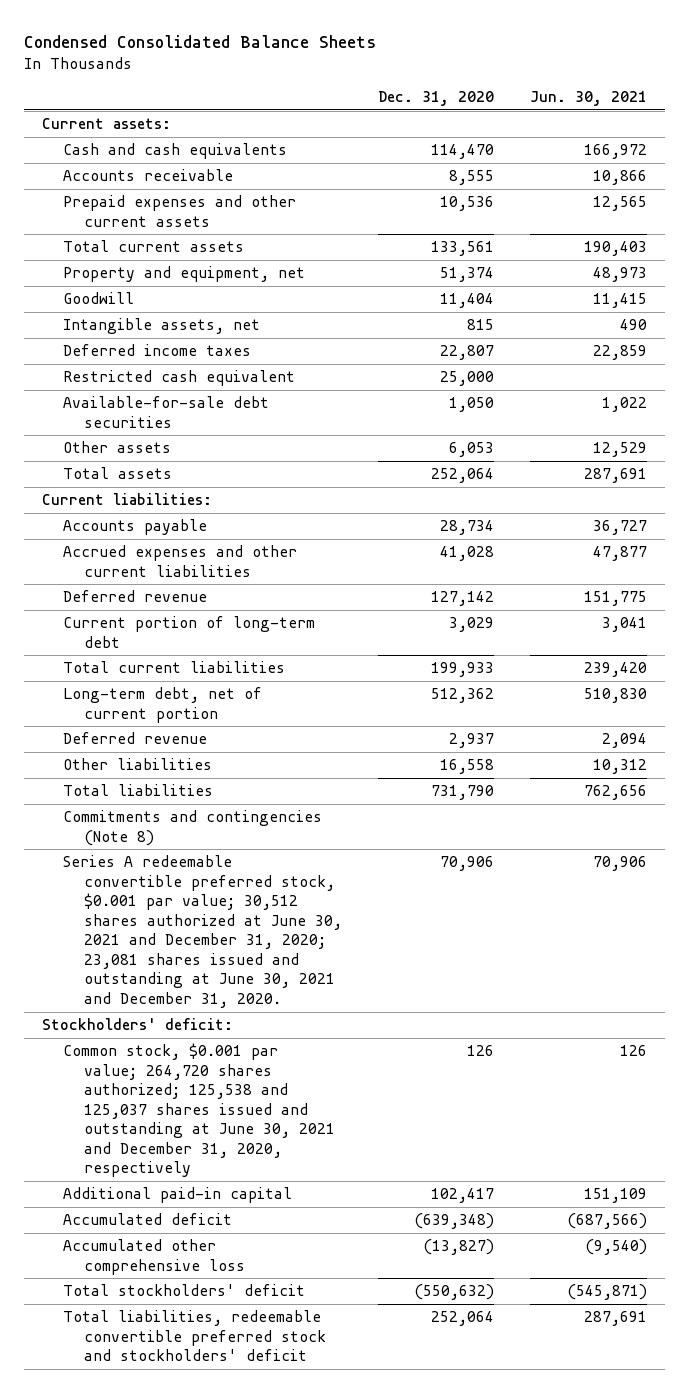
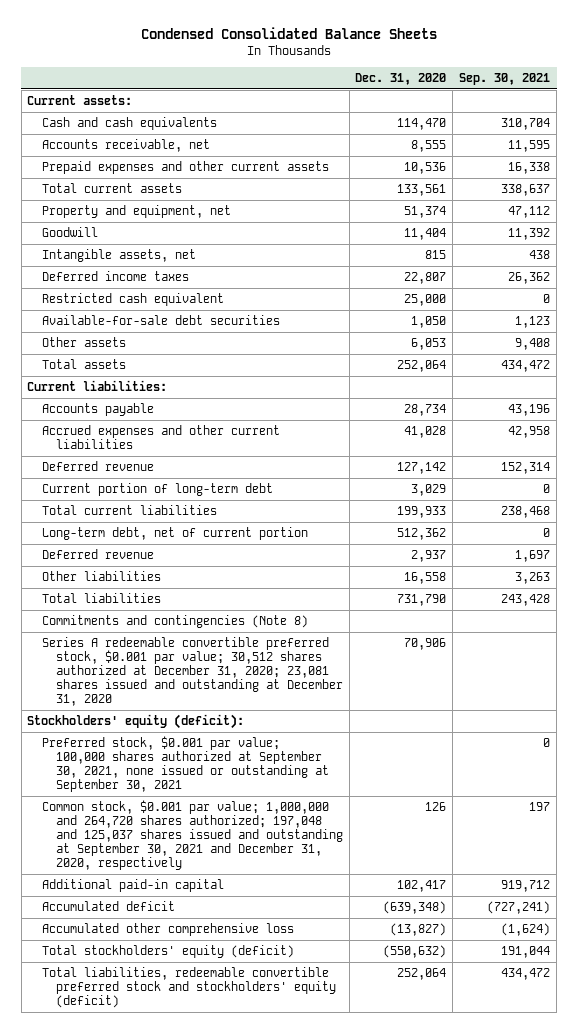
[530,91,648,107] Jun. 30, 2021 -> none
none -> [459,72,551,85] Sep. 30, 2021
[63,169,234,182] Accounts receivable -> [41,139,210,153] Accounts receivable, net
[63,855,343,1009] Series A redeemable convertible preferred stock, $0.001 par value; 30,512 shares authorized at June 30, 2021 and December 31, 2020; 23,081 shares issued and outstanding at June 30, 2021 and December 31, 2020. -> [41,637,343,707] Series A redeemable convertible preferred stock, $0.001 par value; 30,512 shares authorized at December 31, 2020; 23,081 shares issued and outstanding at December 31, 2020
[42,1018,234,1031] Stockholders' deficit: -> [27,714,245,730] Stockholders' equity (deficit):
none -> [41,736,329,793] Preferred stock, $0.001 par value; 100,000 shares authorized at September 30, 2021, none issued or outstanding at September 30, 2021
[63,1043,336,1178] Common stock, $0.001 par value; 264,720 shares authorized; 125,538 and 125,037 shares issued and outstanding at June 30, 2021 and December 31, 2020, respectively -> [41,800,343,871] Common stock, $0.001 par value; 1,000,000 and 264,720 shares authorized; 197,048 and 125,037 shares issued and outstanding at September 30, 2021 and December 31, 2020, respectively
[63,1284,306,1297] Total stockholders' deficit -> [41,945,294,959] Total stockholders' equity (deficit)
[63,1310,327,1362] Total liabilities, redeemable convertible preferred stock and stockholders' deficit -> [41,967,336,1009] Total liabilities, redeemable convertible preferred stock and stockholders' equity (deficit)

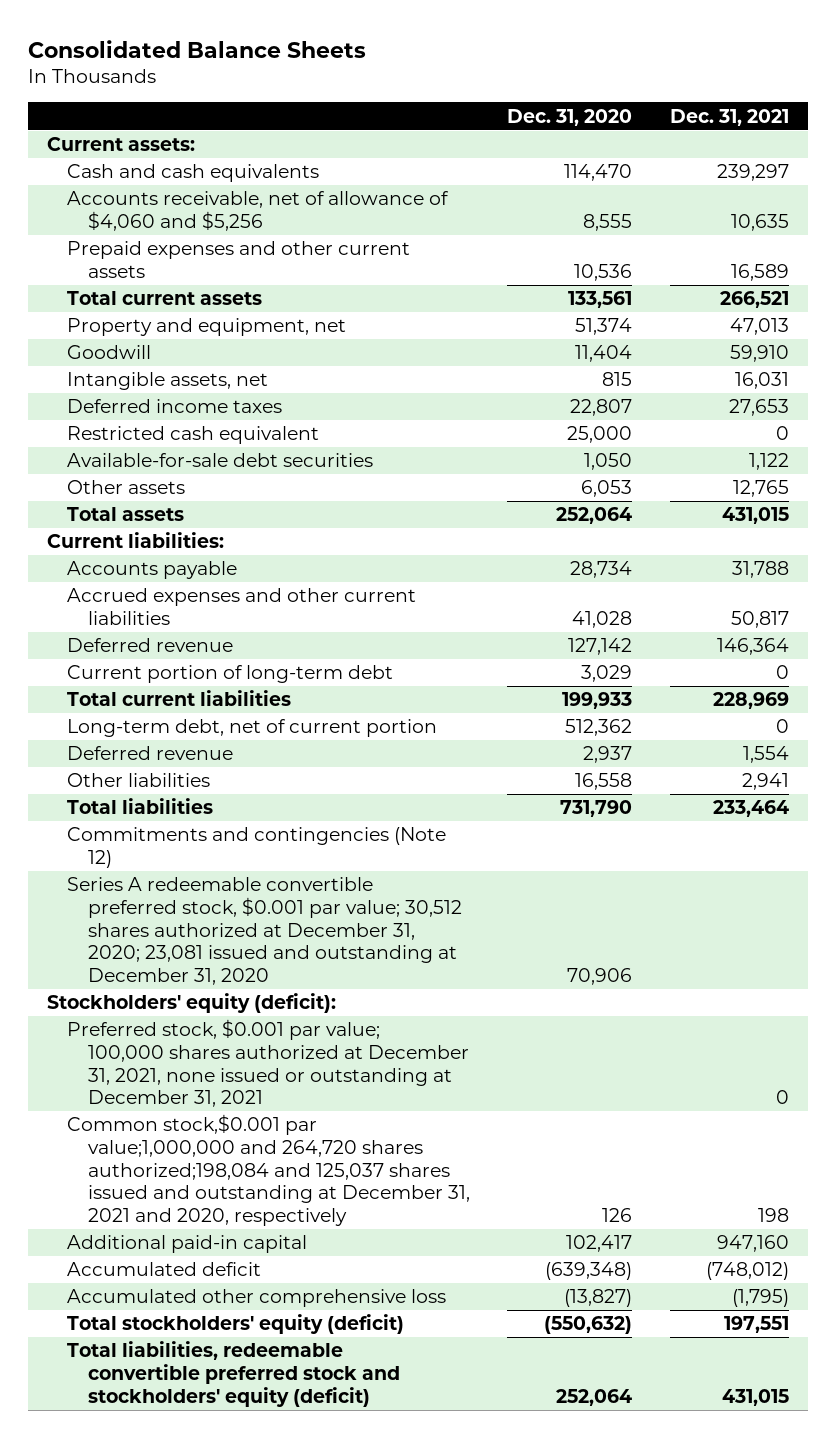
[140,27,437,40] Condensed Consolidated Balance Sheets -> [28,39,367,58] Consolidated Balance Sheets
[459,72,551,85] Sep. 30, 2021 -> none
none -> [669,108,789,126] Dec. 31, 2021
[41,139,210,153] Accounts receivable, net -> [67,191,450,231] Accounts receivable, net of allowance of $4,060 and $5,256
[41,615,308,629] Commitments and contingencies (Note 8) -> [67,827,447,868] Commitments and contingencies (Note 12)
[41,637,343,707] Series A redeemable convertible preferred stock, $0.001 par value; 30,512 shares authorized at December 31, 2020; 23,081 shares issued and outstanding at December 31, 2020 -> [67,877,462,986] Series A redeemable convertible preferred stock, $0.001 par value; 30,512 shares authorized at December 31, 2020; 23,081 issued and outstanding at December 31, 2020
[41,736,329,793] Preferred stock, $0.001 par value; 100,000 shares authorized at September 30, 2021, none issued or outstanding at September 30, 2021 -> [67,1019,469,1108] Preferred stock, $0.001 par value; 100,000 shares authorized at December 31, 2021, none issued or outstanding at December 31, 2021
[41,800,343,871] Common stock, $0.001 par value; 1,000,000 and 264,720 shares authorized; 197,048 and 125,037 shares issued and outstanding at September 30, 2021 and December 31, 2020, respectively -> [67,1114,470,1227] Common stock,$0.001 par value;1,000,000 and 264,720 shares authorized;198,084 and 125,037 shares issued and outstanding at December 31, 2021 and 2020, respectively

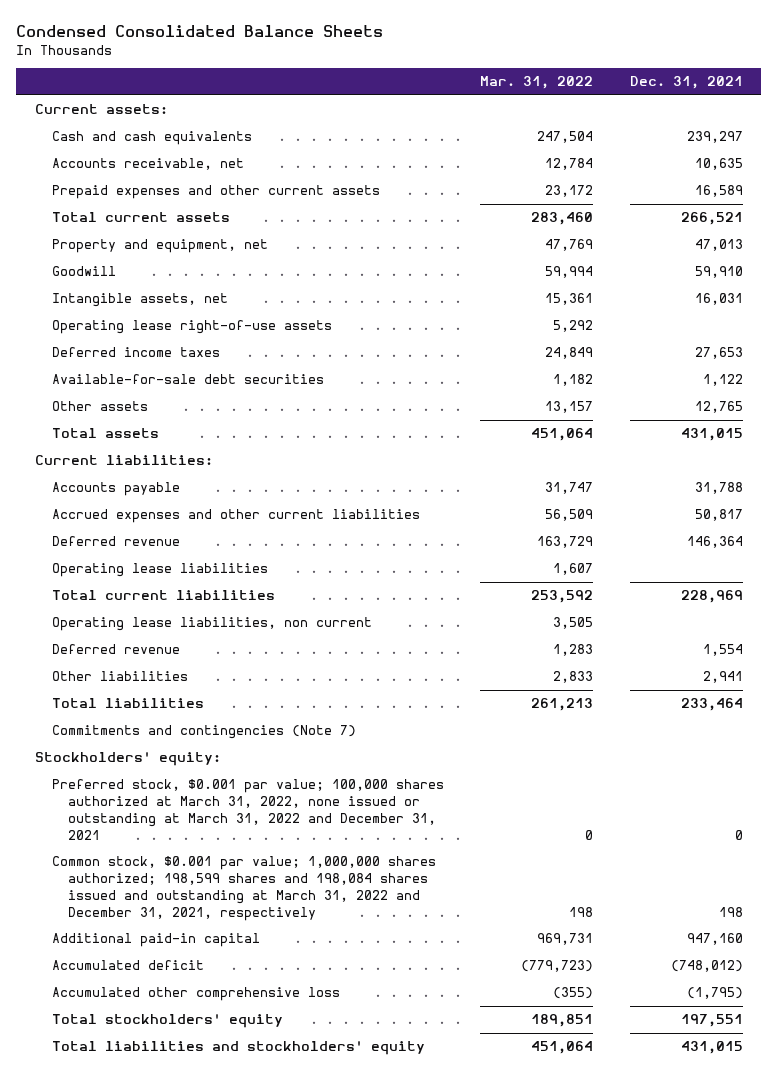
[28,39,367,58] Consolidated Balance Sheets -> [16,24,384,37] Condensed Consolidated Balance Sheets
[507,108,633,126] Dec. 31, 2020 -> none
none -> [480,76,594,90] Mar. 31, 2022
[67,191,450,231] Accounts receivable, net of allowance of $4,060 and $5,256 -> [51,158,244,171] Accounts receivable, net
none -> [51,320,332,335] Operating lease right-of-use assets
[67,426,320,445] Restricted cash equivalent -> none
[67,665,394,684] Current portion of long-term debt -> none
none -> [51,563,268,578] Operating lease liabilities
[67,719,438,738] Long-term debt, net of current portion -> none
none -> [51,617,372,632] Operating lease liabilities, non current
[67,877,462,986] Series A redeemable convertible preferred stock, $0.001 par value; 30,512 shares authorized at December 31, 2020; 23,081 issued and outstanding at December 31, 2020 -> none
[67,827,447,868] Commitments and contingencies (Note 12) -> [51,725,356,740] Commitments and contingencies (Note 7)
[47,993,337,1014] Stockholders' equity (deficit): -> [34,752,221,767] Stockholders' equity:
[67,1019,469,1108] Preferred stock, $0.001 par value; 100,000 shares authorized at December 31, 2021, none issued or outstanding at December 31, 2021 -> [51,779,444,840] Preferred stock, $0.001 par value; 100,000 shares authorized at March 31, 2022, none issued or outstanding at March 31, 2022 and December 31, 2021
[67,1114,470,1227] Common stock,$0.001 par value;1,000,000 and 264,720 shares authorized;198,084 and 125,037 shares issued and outstanding at December 31, 2021 and 2020, respectively -> [51,856,436,921] Common stock, $0.001 par value; 1,000,000 shares authorized; 198,599 shares and 198,084 shares issued and outstanding at March 31, 2022 and December 31, 2021, respectively
[67,1314,405,1335] Total stockholders' equity (deficit) -> [51,1014,283,1029] Total stockholders' equity
[67,1341,400,1407] Total liabilities, redeemable convertible preferred stock and stockholders' equity (deficit) -> [51,1041,425,1056] Total liabilities and stockholders' equity

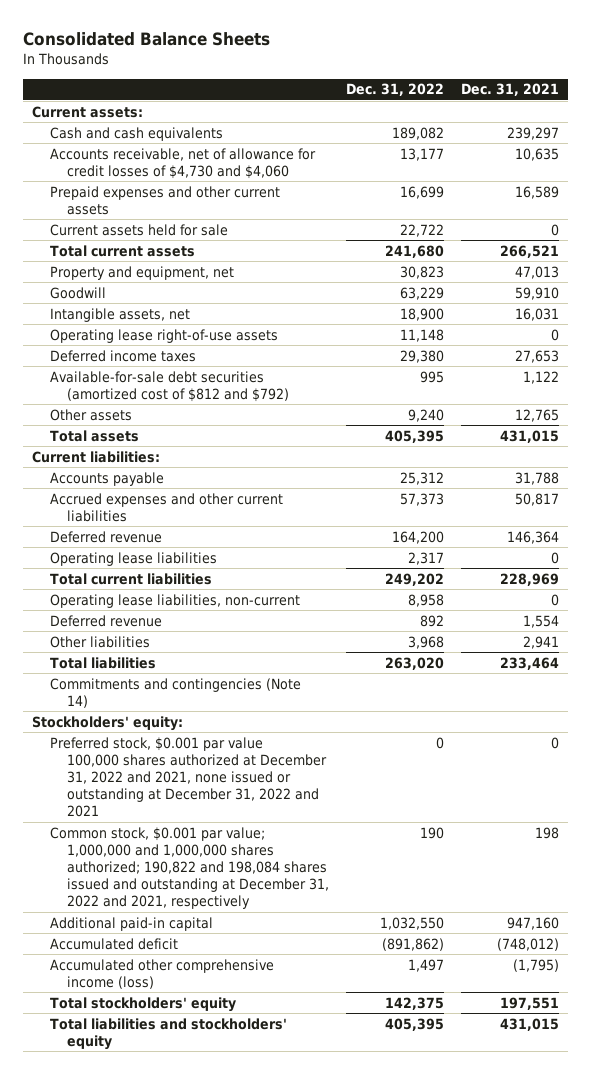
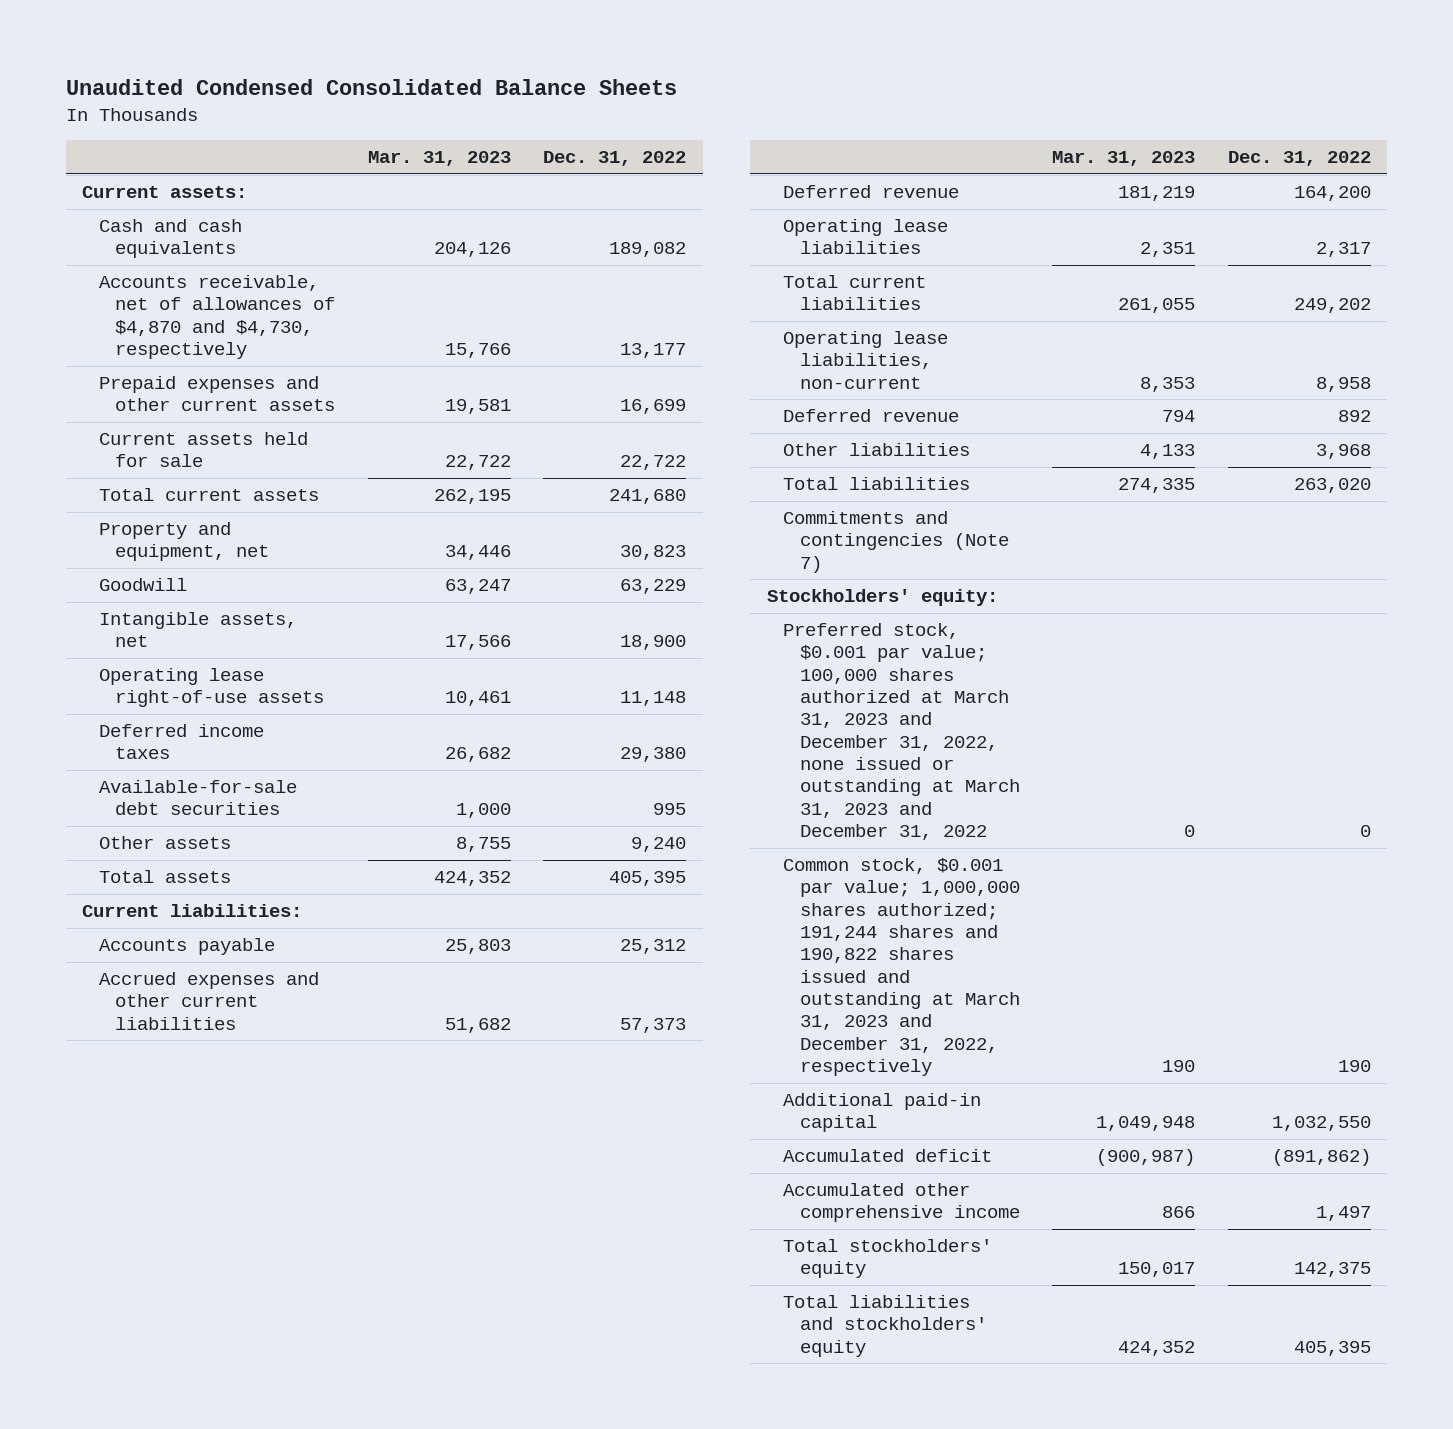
[23,32,271,47] Consolidated Balance Sheets -> [65,79,677,96] Unaudited Condensed Consolidated Balance Sheets
[461,83,560,97] Dec. 31, 2021 -> none
none -> [367,151,511,167] Mar. 31, 2023
[49,147,316,179] Accounts receivable, net of allowance for credit losses of $4,730 and $4,060 -> [98,275,336,360] Accounts receivable, net of allowances of $4,870 and $4,730, respectively
[49,370,290,402] Available-for-sale debt securities (amortized cost of $812 and $792) -> [98,780,297,816] Available-for-sale debt securities
[49,677,301,708] Commitments and contingencies (Note 14) -> [783,511,1009,573] Commitments and contingencies (Note 7)
[49,736,328,818] Preferred stock, $0.001 par value 100,000 shares authorized at December 31, 2022 and 2021, none issued or outstanding at December 31, 2022 and 2021 -> [783,623,1020,841] Preferred stock, $0.001 par value; 100,000 shares authorized at March 31, 2023 and December 31, 2022, none issued or outstanding at March 31, 2023 and December 31, 2022
[49,826,330,910] Common stock, $0.001 par value; 1,000,000 and 1,000,000 shares authorized; 190,822 and 198,084 shares issued and outstanding at December 31, 2022 and 2021, respectively -> [783,858,1020,1077] Common stock, $0.001 par value; 1,000,000 shares authorized; 191,244 shares and 190,822 shares issued and outstanding at March 31, 2023 and December 31, 2022, respectively
[49,958,274,989] Accumulated other comprehensive income (loss) -> [783,1183,1020,1223] Accumulated other comprehensive income

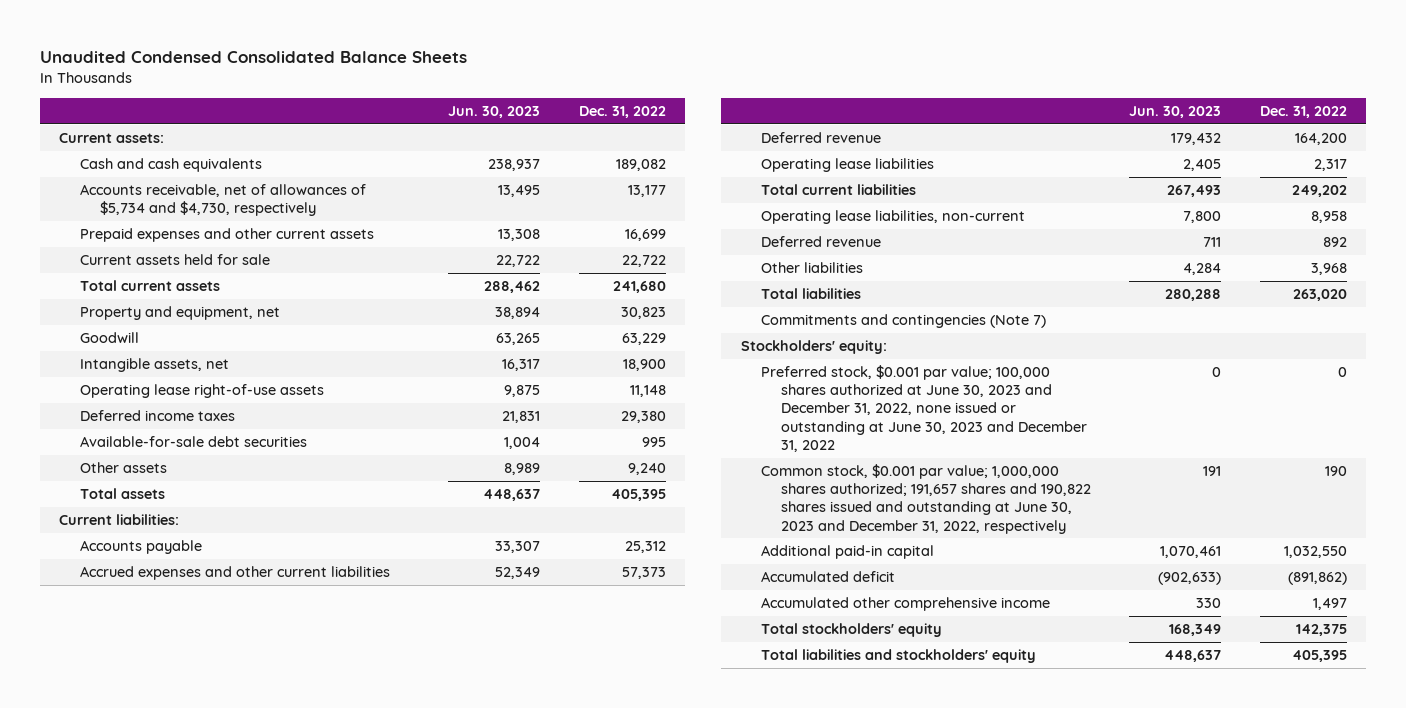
[367,151,511,167] Mar. 31, 2023 -> none
none -> [448,106,541,119] Jun. 30, 2023
[98,275,336,360] Accounts receivable, net of allowances of $4,870 and $4,730, respectively -> [79,184,366,217] Accounts receivable, net of allowances of $5,734 and $4,730, respectively
[783,623,1020,841] Preferred stock, $0.001 par value; 100,000 shares authorized at March 31, 2023 and December 31, 2022, none issued or outstanding at March 31, 2023 and December 31, 2022 -> [760,365,1088,452] Preferred stock, $0.001 par value; 100,000 shares authorized at June 30, 2023 and December 31, 2022, none issued or outstanding at June 30, 2023 and December 31, 2022
[783,858,1020,1077] Common stock, $0.001 par value; 1,000,000 shares authorized; 191,244 shares and 190,822 shares issued and outstanding at March 31, 2023 and December 31, 2022, respectively -> [760,464,1092,534] Common stock, $0.001 par value; 1,000,000 shares authorized; 191,657 shares and 190,822 shares issued and outstanding at June 30, 2023 and December 31, 2022, respectively

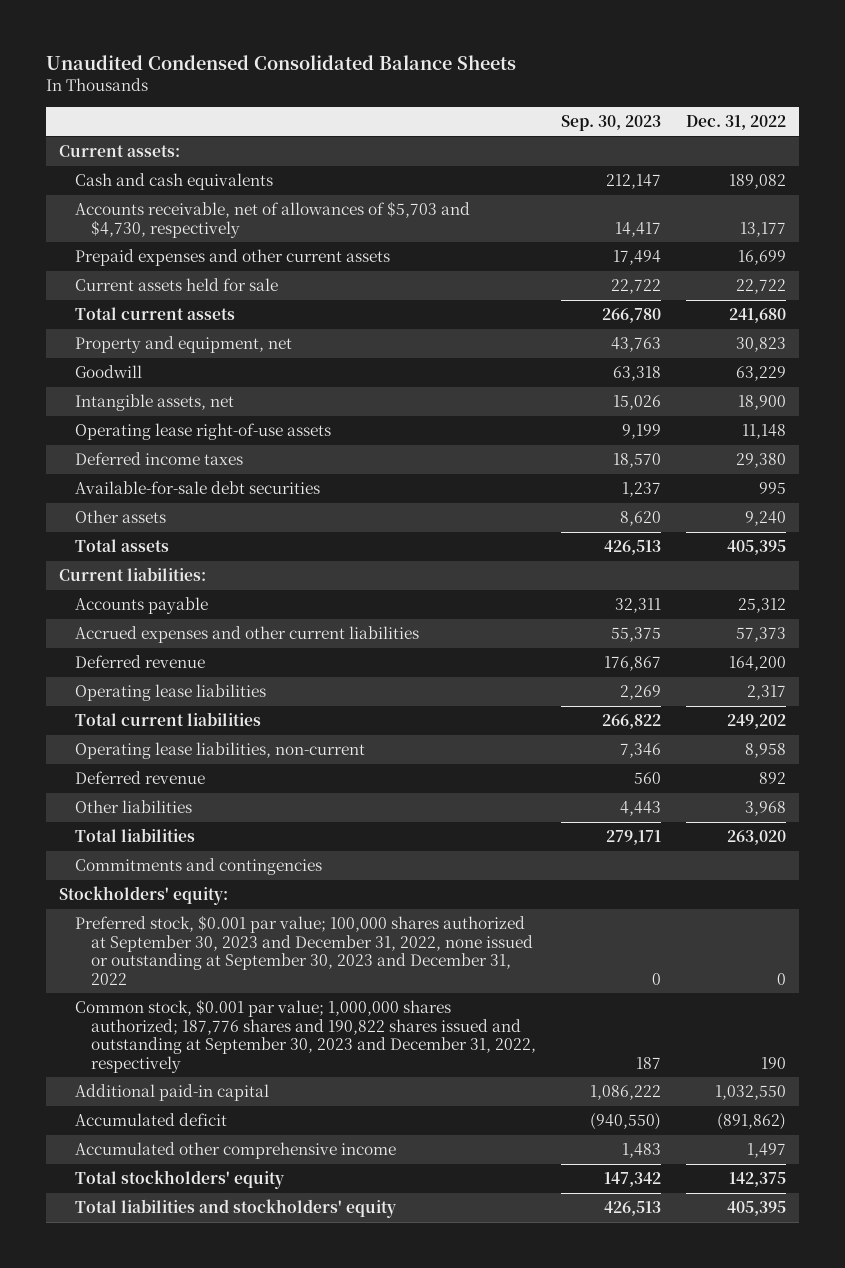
[448,106,541,119] Jun. 30, 2023 -> none
none -> [560,114,661,131] Sep. 30, 2023
[79,184,366,217] Accounts receivable, net of allowances of $5,734 and $4,730, respectively -> [74,201,470,238] Accounts receivable, net of allowances of $5,703 and $4,730, respectively
[760,314,1046,329] Commitments and contingencies (Note 7) -> [74,858,322,876] Commitments and contingencies
[760,365,1088,452] Preferred stock, $0.001 par value; 100,000 shares authorized at June 30, 2023 and December 31, 2022, none issued or outstanding at June 30, 2023 and December 31, 2022 -> [74,915,533,985] Preferred stock, $0.001 par value; 100,000 shares authorized at September 30, 2023 and December 31, 2022, none issued or outstanding at September 30, 2023 and December 31, 2022
[760,464,1092,534] Common stock, $0.001 par value; 1,000,000 shares authorized; 191,657 shares and 190,822 shares issued and outstanding at June 30, 2023 and December 31, 2022, respectively -> [74,999,536,1073] Common stock, $0.001 par value; 1,000,000 shares authorized; 187,776 shares and 190,822 shares issued and outstanding at September 30, 2023 and December 31, 2022, respectively

